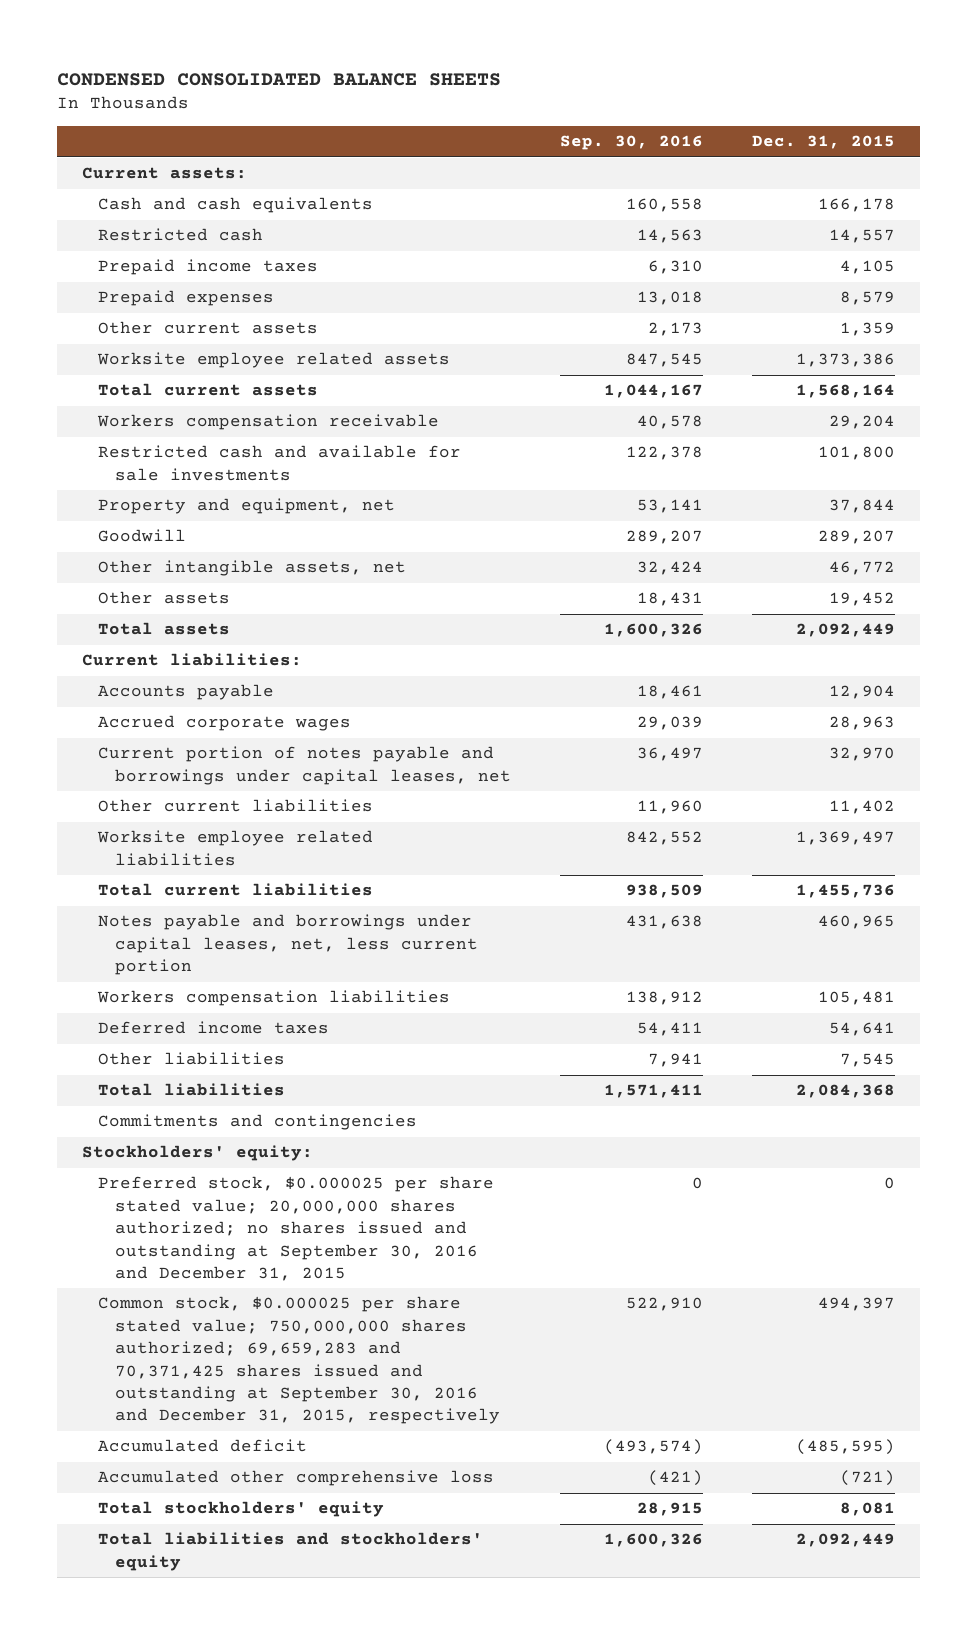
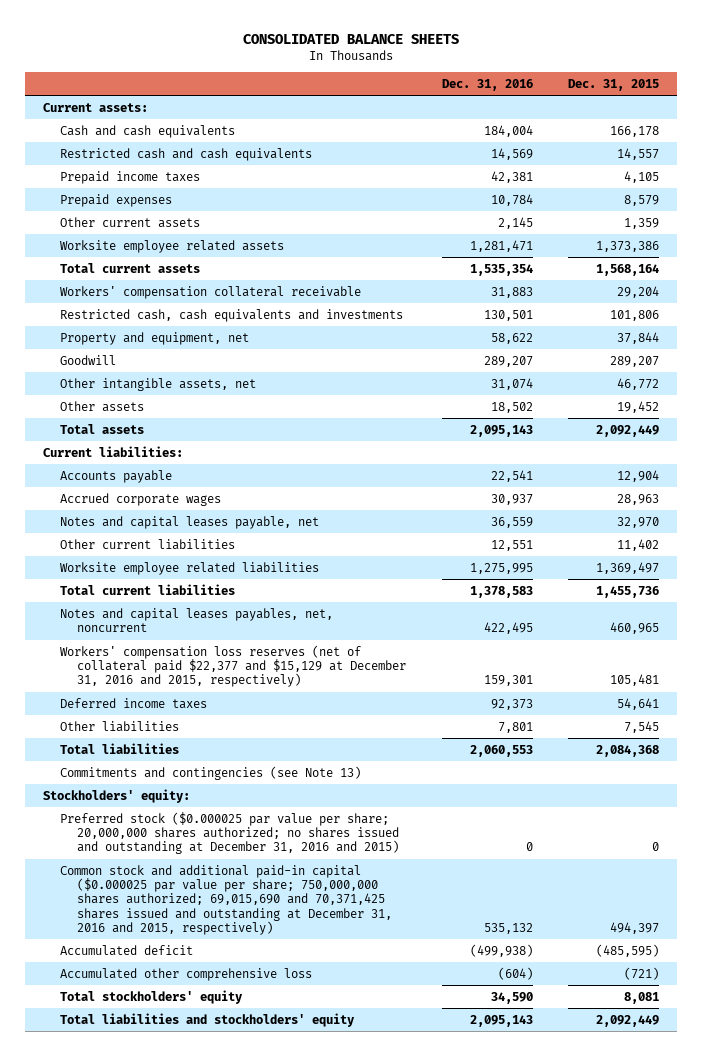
[57,72,502,86] CONDENSED CONSOLIDATED BALANCE SHEETS -> [243,33,460,44] CONSOLIDATED BALANCE SHEETS
[559,135,703,151] Sep. 30, 2016 -> none
none -> [441,78,533,91] Dec. 31, 2016
[98,228,264,242] Restricted cash -> [60,147,313,161] Restricted cash and cash equivalents
[97,414,440,431] Workers compensation receivable -> [60,285,362,299] Workers' compensation collateral receivable
[98,445,462,481] Restricted cash and available for sale investments -> [60,308,404,322] Restricted cash, cash equivalents and investments
[818,446,896,461] 101,800 -> [610,309,660,321] 101,806
[98,746,511,785] Current portion of notes payable and borrowings under capital leases, net -> [60,515,320,529] Notes and capital leases payable, net
[98,914,478,976] Notes payable and borrowings under capital leases, net, less current portion -> [60,607,334,633] Notes and capital leases payables, net, noncurrent
[97,990,451,1007] Workers compensation liabilities -> [60,644,407,688] Workers' compensation loss reserves (net of collateral paid $22,377 and $15,129 at December 31, 2016 and 2015, respectively)
[98,1114,418,1131] Commitments and contingencies -> [60,765,362,780] Commitments and contingencies (see Note 13)
[98,1176,495,1281] Preferred stock, $0.000025 per share stated value; 20,000,000 shares authorized; no shares issued and outstanding at September 30, 2016 and December 31, 2015 -> [60,811,400,855] Preferred stock ($0.000025 par value per share; 20,000,000 shares authorized; no shares issued and outstanding at December 31, 2016 and 2015)
[98,1296,500,1425] Common stock, $0.000025 per share stated value; 750,000,000 shares authorized; 69,659,283 and 70,371,425 shares issued and outstanding at September 30, 2016 and December 31, 2015, respectively -> [60,864,393,935] Common stock and additional paid-in capital ($0.000025 par value per share; 750,000,000 shares authorized; 69,015,690 and 70,371,425 shares issued and outstanding at December 31, 2016 and 2015, respectively)

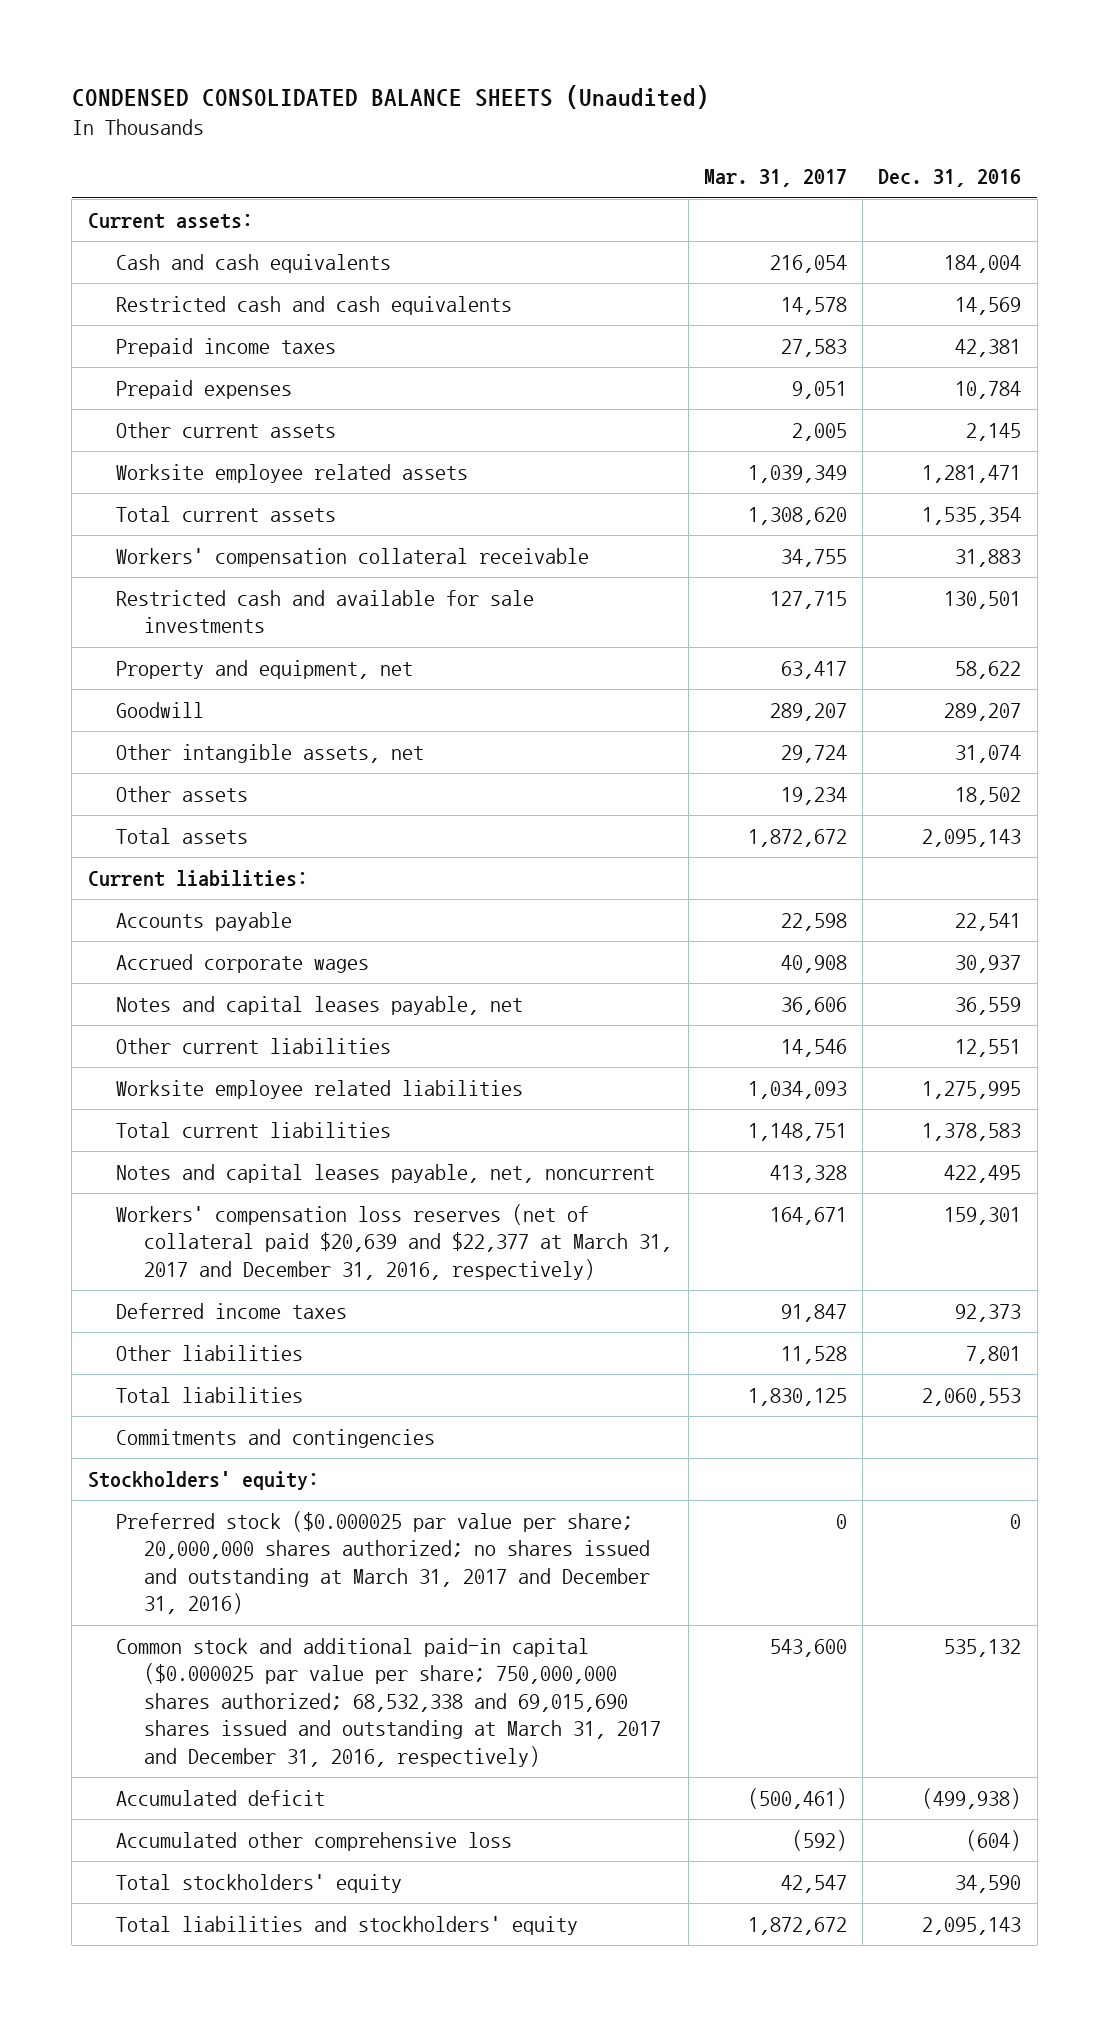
[243,33,460,44] CONSOLIDATED BALANCE SHEETS -> [71,85,709,110] CONDENSED CONSOLIDATED BALANCE SHEETS (Unaudited)
[568,78,660,91] Dec. 31, 2015 -> none
none -> [703,169,847,188] Mar. 31, 2017
[60,308,404,322] Restricted cash, cash equivalents and investments -> [115,589,534,634] Restricted cash and available for sale investments
[60,607,334,633] Notes and capital leases payables, net, noncurrent -> [115,1163,655,1183] Notes and capital leases payable, net, noncurrent
[60,644,407,688] Workers' compensation loss reserves (net of collateral paid $22,377 and $15,129 at December 31, 2016 and 2015, respectively) -> [115,1203,673,1280] Workers' compensation loss reserves (net of collateral paid $20,639 and $22,377 at March 31, 2017 and December 31, 2016, respectively)
[60,765,362,780] Commitments and contingencies (see Note 13) -> [115,1428,435,1448] Commitments and contingencies
[60,811,400,855] Preferred stock ($0.000025 par value per share; 20,000,000 shares authorized; no shares issued and outstanding at December 31, 2016 and 2015) -> [115,1510,651,1615] Preferred stock ($0.000025 par value per share; 20,000,000 shares authorized; no shares issued and outstanding at March 31, 2017 and December 31, 2016)
[60,864,393,935] Common stock and additional paid-in capital ($0.000025 par value per share; 750,000,000 shares authorized; 69,015,690 and 70,371,425 shares issued and outstanding at December 31, 2016 and 2015, respectively) -> [115,1637,662,1767] Common stock and additional paid-in capital ($0.000025 par value per share; 750,000,000 shares authorized; 68,532,338 and 69,015,690 shares issued and outstanding at March 31, 2017 and December 31, 2016, respectively)

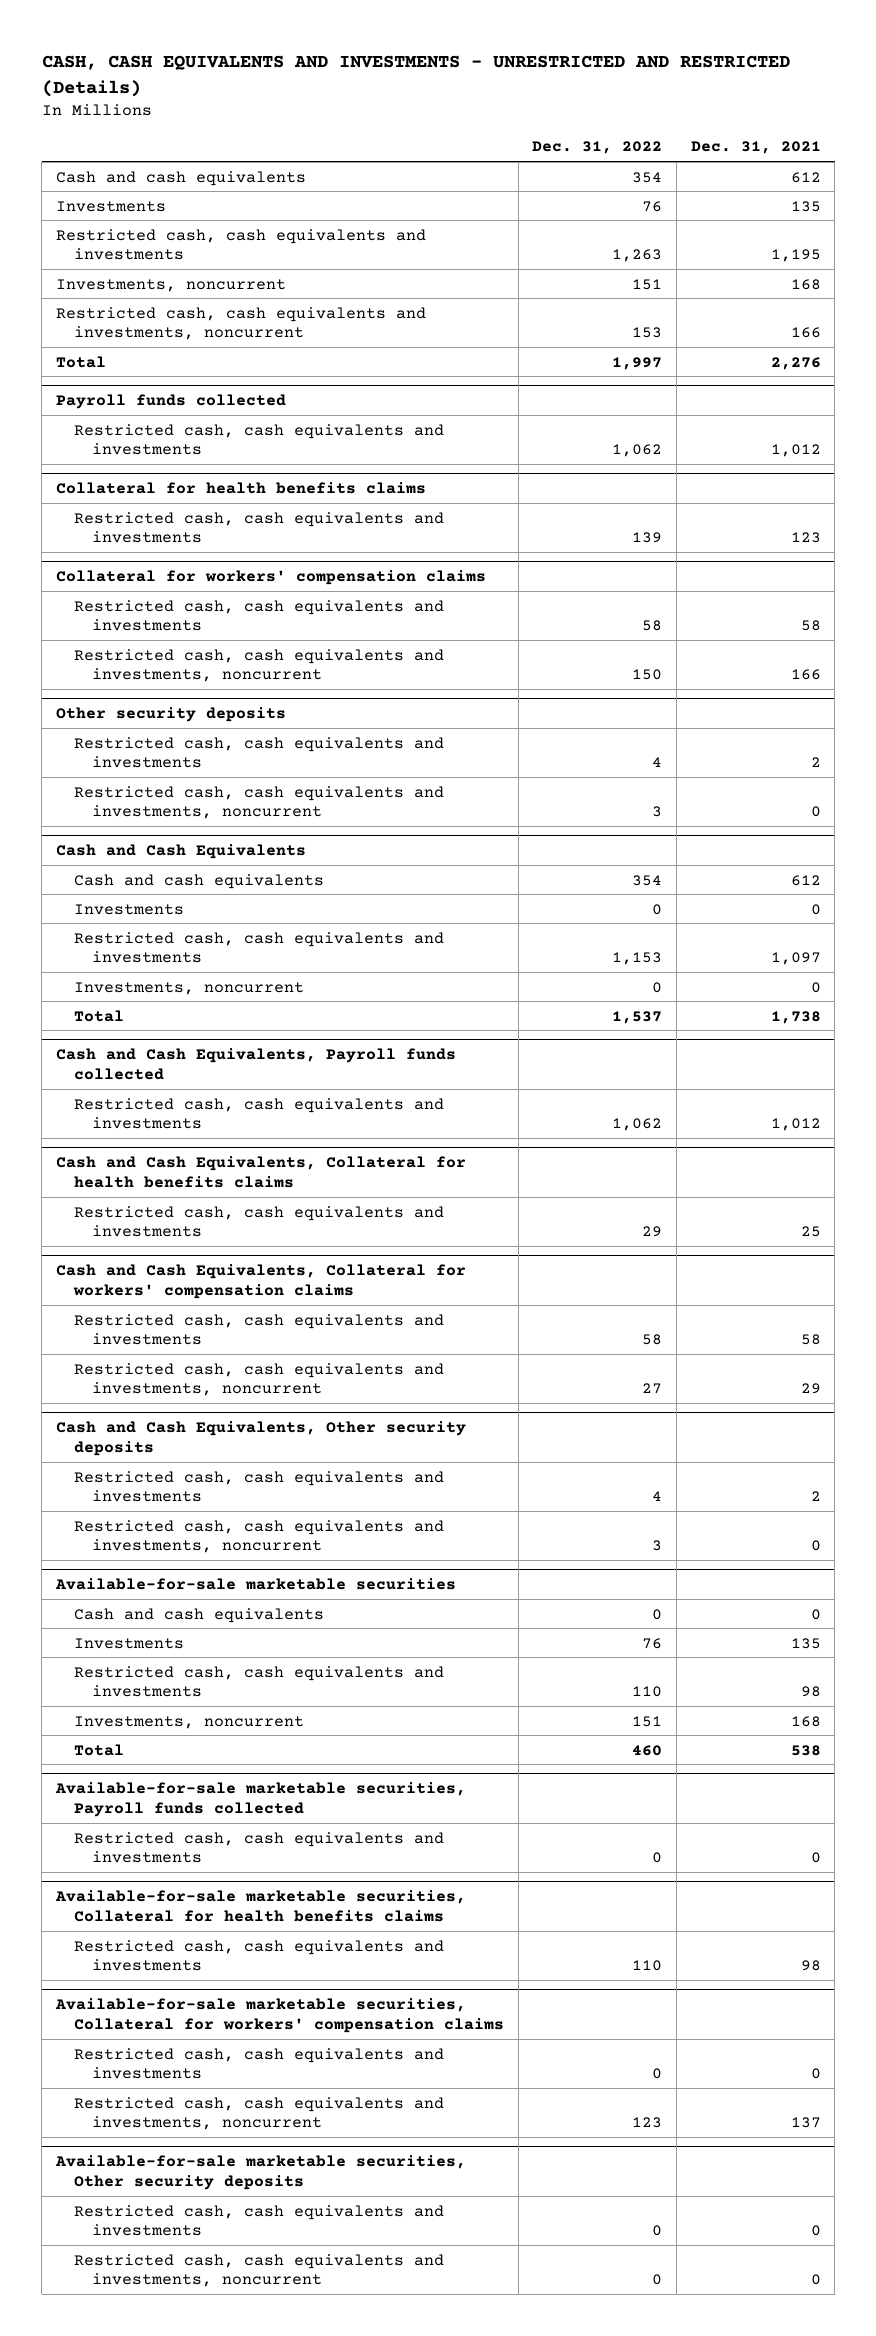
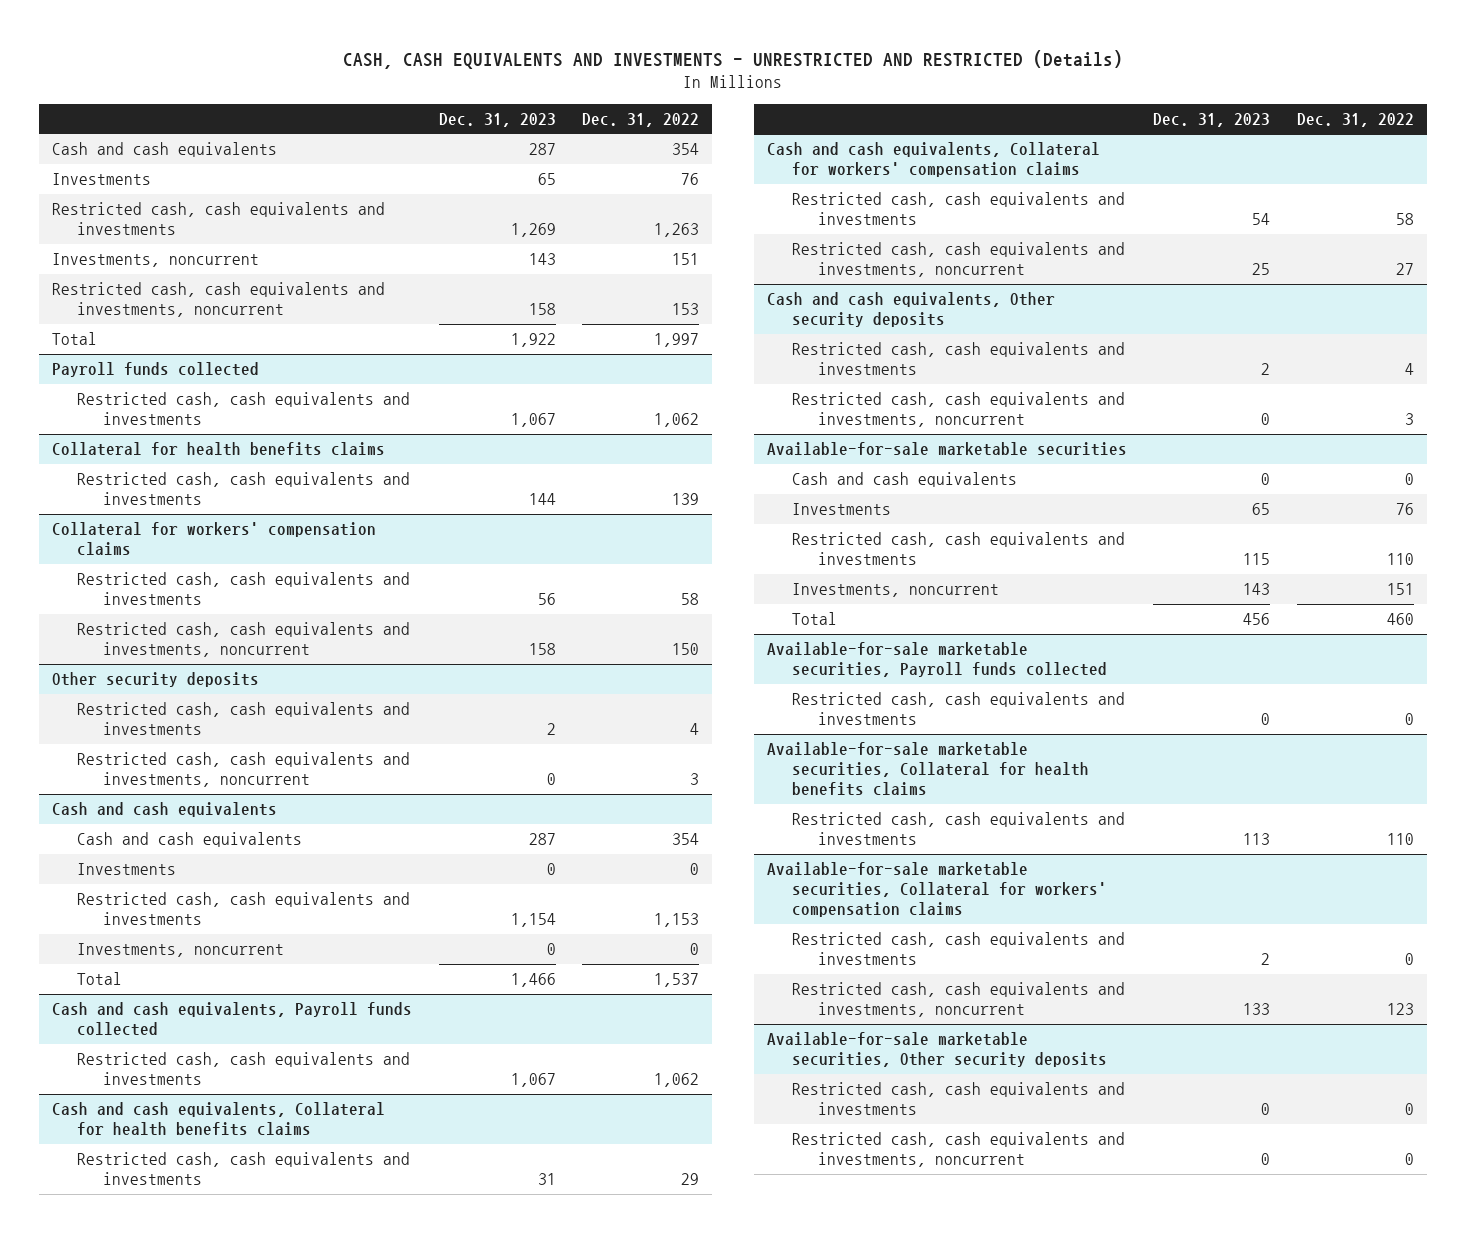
[690,141,821,155] Dec. 31, 2021 -> none
none -> [438,113,556,128] Dec. 31, 2023
[55,844,306,860] Cash and Cash Equivalents -> [52,802,278,818] Cash and cash equivalents
[55,1048,456,1080] Cash and Cash Equivalents, Payroll funds collected -> [52,1002,413,1037] Cash and cash equivalents, Payroll funds collected
[55,1156,466,1188] Cash and Cash Equivalents, Collateral for health benefits claims -> [52,1102,386,1137] Cash and cash equivalents, Collateral for health benefits claims
[55,1264,466,1299] Cash and Cash Equivalents, Collateral for workers' compensation claims -> [767,142,1101,178] Cash and cash equivalents, Collateral for workers' compensation claims
[55,1421,466,1456] Cash and Cash Equivalents, Other security deposits -> [767,292,1056,328] Cash and cash equivalents, Other security deposits

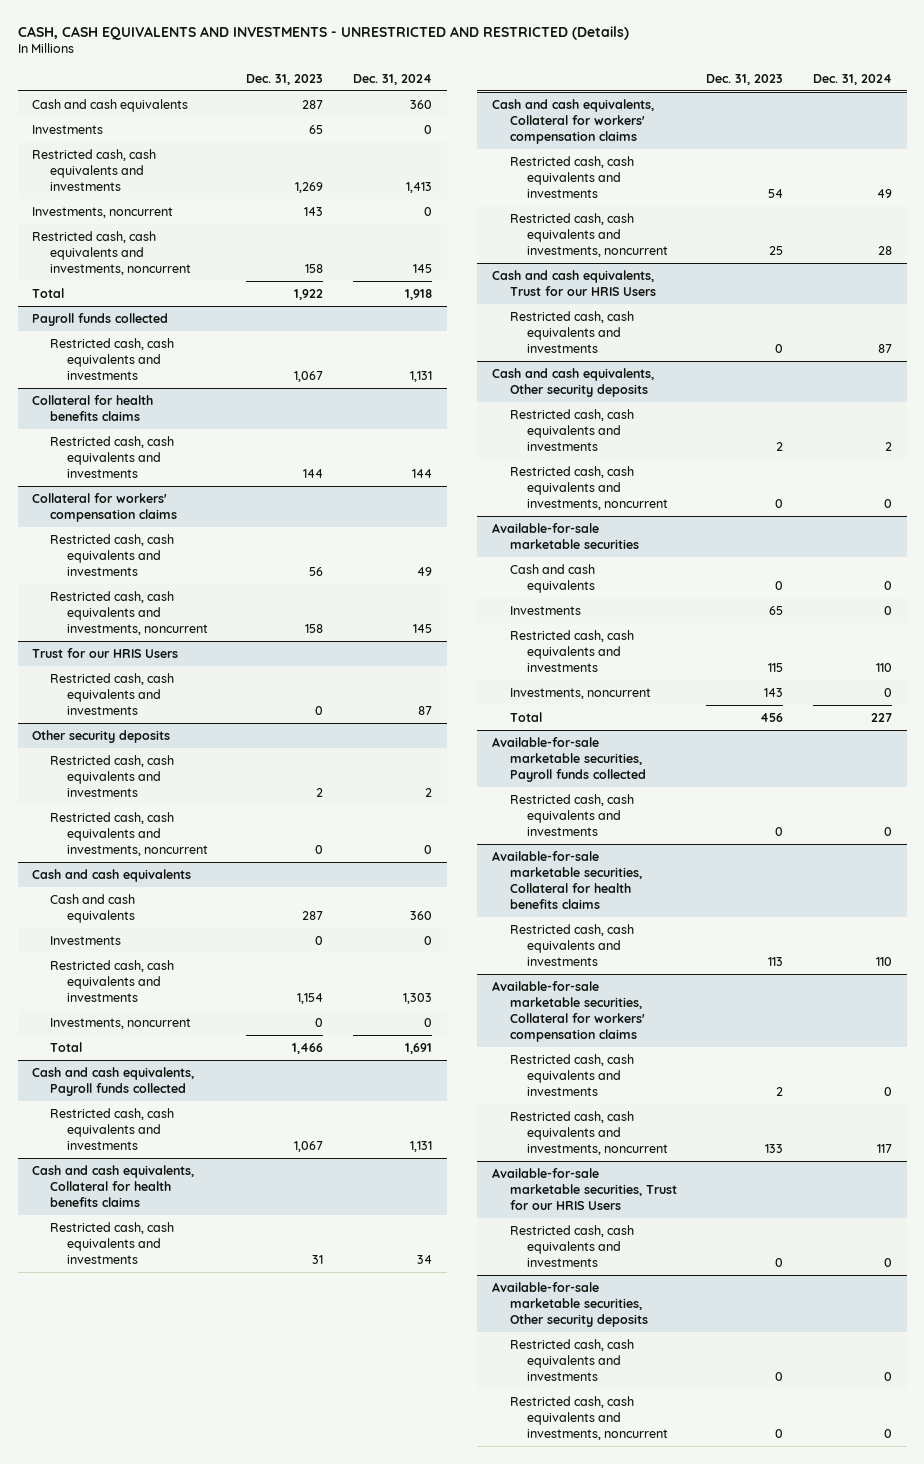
[581,113,699,128] Dec. 31, 2022 -> none
none -> [352,73,432,85] Dec. 31, 2024
none -> [32,647,179,658] Trust for our HRIS Users
none -> [49,672,174,715] Restricted cash, cash equivalents and investments
none -> [492,269,656,296] Cash and cash equivalents, Trust for our HRIS Users
none -> [509,310,634,353] Restricted cash, cash equivalents and investments
none -> [492,1167,677,1210] Available-for-sale marketable securities, Trust for our HRIS Users
none -> [509,1224,634,1267] Restricted cash, cash equivalents and investments

